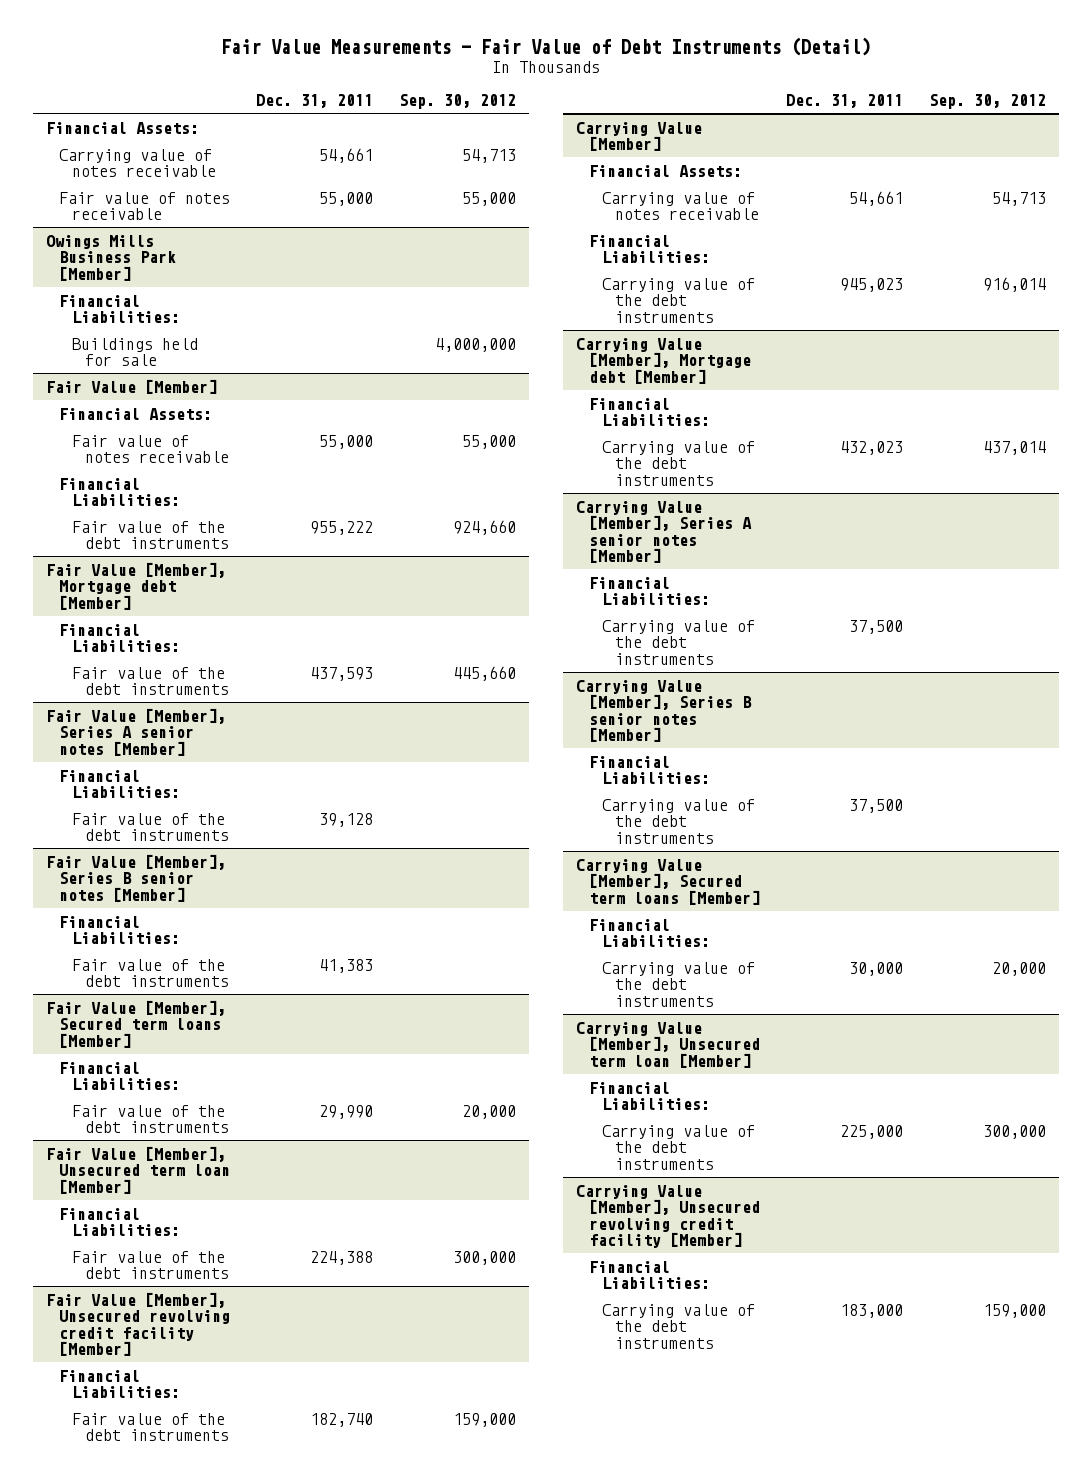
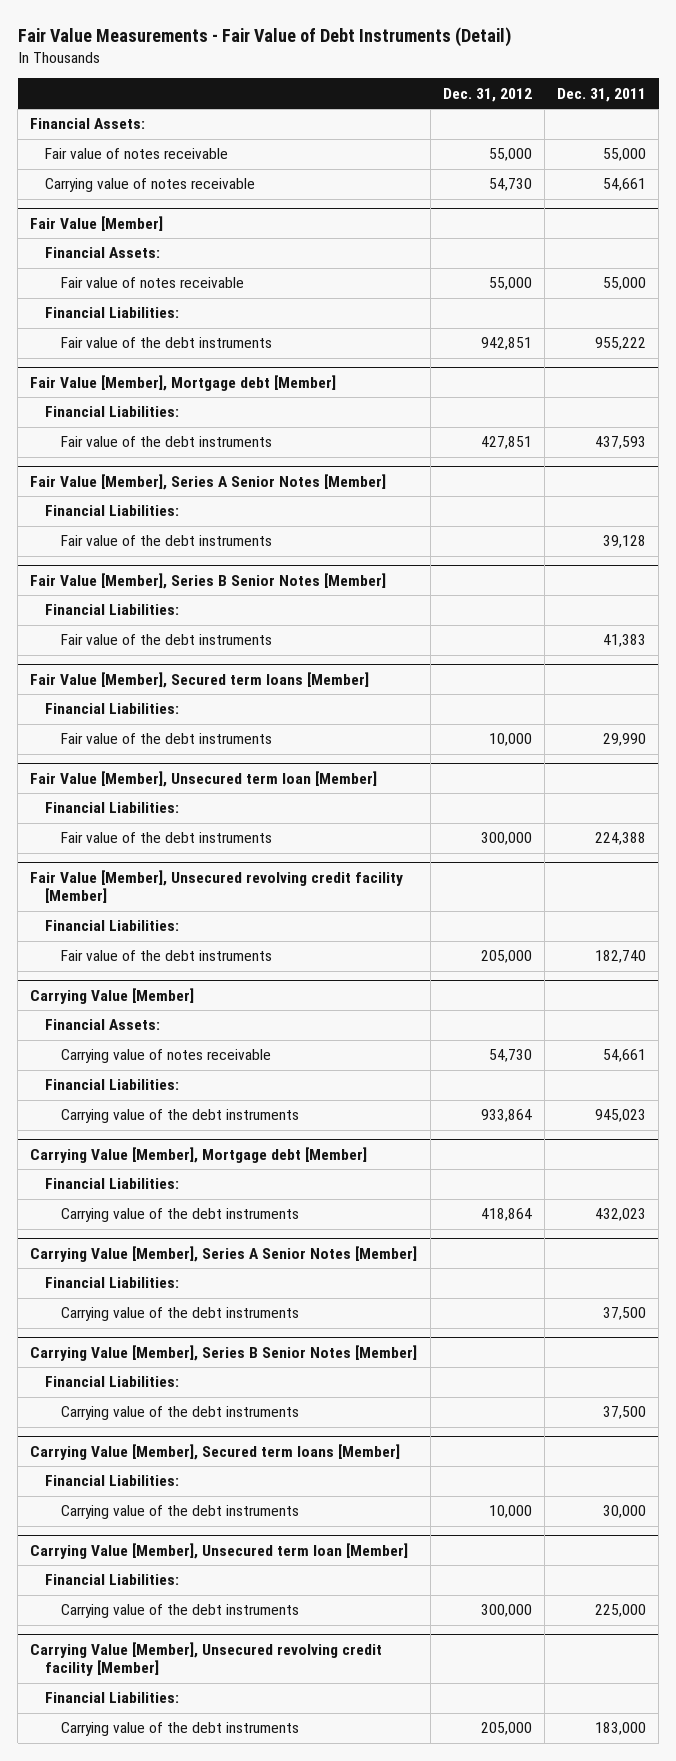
[398,93,516,109] Sep. 30, 2012 -> none
none -> [442,87,532,102] Dec. 31, 2012
[46,234,176,281] Owings Mills Business Park [Member] -> none
[58,294,180,324] Financial Liabilities: -> none
[71,337,198,367] Buildings held for sale -> none
[58,148,216,178] Carrying value of notes receivable -> [45,178,256,193] Carrying value of notes receivable
[46,707,227,756] Fair Value [Member], Series A senior notes [Member] -> [30,473,387,490] Fair Value [Member], Series A Senior Notes [Member]
[46,853,227,902] Fair Value [Member], Series B senior notes [Member] -> [30,572,387,589] Fair Value [Member], Series B Senior Notes [Member]
[575,500,752,564] Carrying Value [Member], Series A senior notes [Member] -> [30,1245,418,1262] Carrying Value [Member], Series A Senior Notes [Member]
[575,679,752,743] Carrying Value [Member], Series B senior notes [Member] -> [30,1344,418,1361] Carrying Value [Member], Series B Senior Notes [Member]

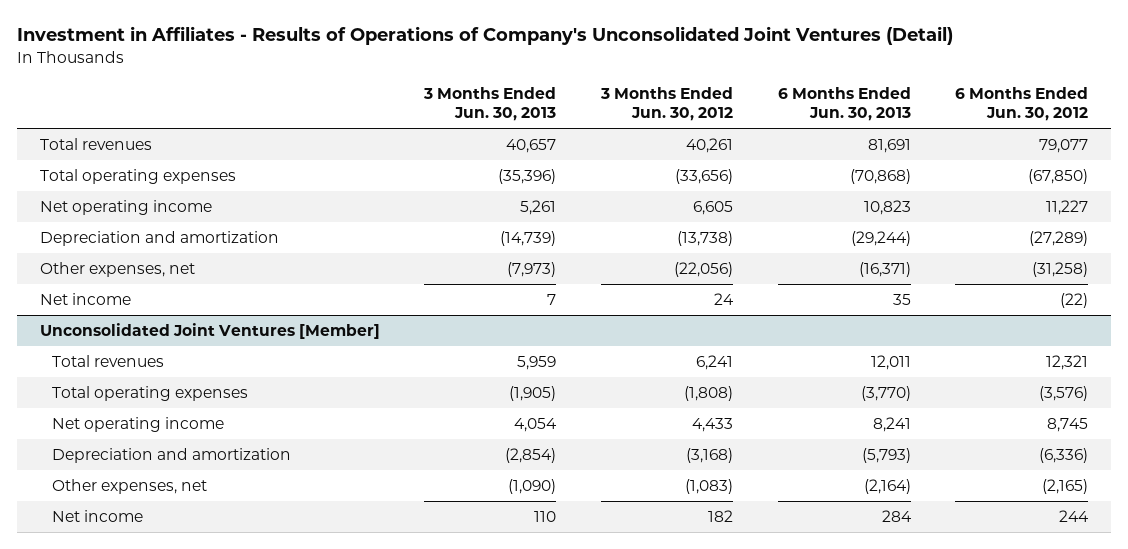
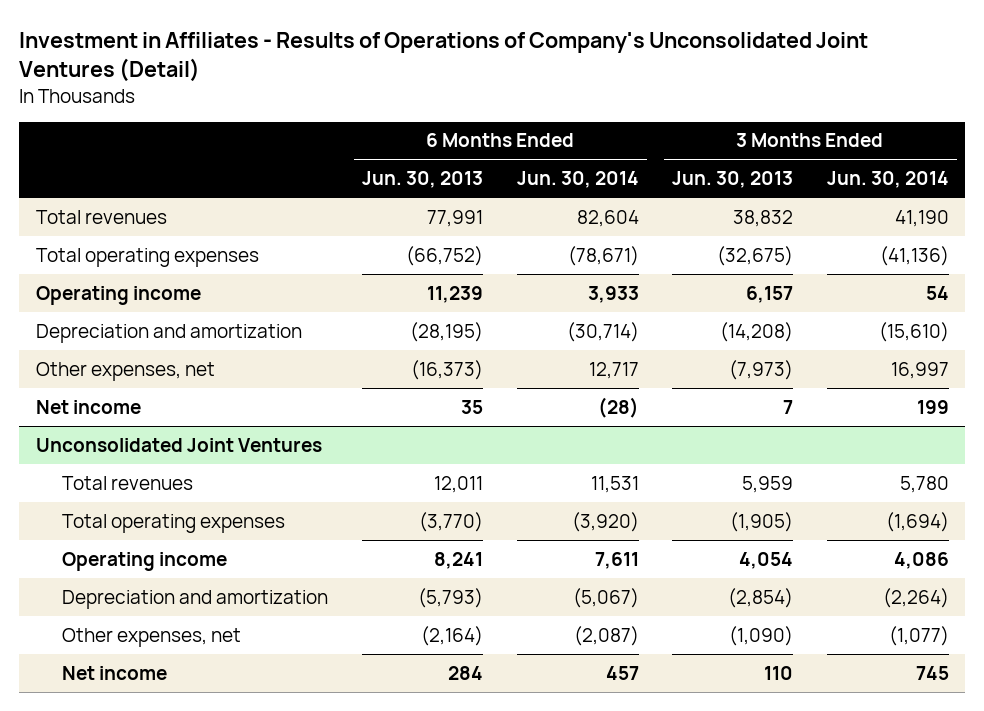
[599,87,733,122] 3 Months Ended Jun. 30, 2012 -> none
[955,87,1089,122] 6 Months Ended Jun. 30, 2012 -> none
none -> [516,171,639,189] Jun. 30, 2014
none -> [826,171,949,189] Jun. 30, 2014
[506,138,557,153] 40,657 -> [733,209,794,227] 38,832
[867,138,911,153] 81,691 -> [426,209,483,227] 77,991
[498,168,557,184] (35,396) -> [717,245,794,266] (32,675)
[849,168,911,184] (70,868) -> [405,245,483,266] (66,752)
[39,199,212,215] Net operating income -> [35,285,201,305] Operating income
[520,199,557,215] 5,261 -> [746,285,794,303] 6,157
[863,199,911,215] 10,823 -> [426,285,483,303] 11,239
[500,230,557,246] (14,739) -> [720,321,794,342] (14,208)
[850,230,911,246] (29,244) -> [409,321,483,342] (28,195)
[858,261,911,277] (16,371) -> [410,359,483,380] (16,373)
[39,322,380,339] Unconsolidated Joint Ventures [Member] -> [35,437,322,452] Unconsolidated Joint Ventures
[51,416,224,432] Net operating income -> [62,551,228,571] Operating income

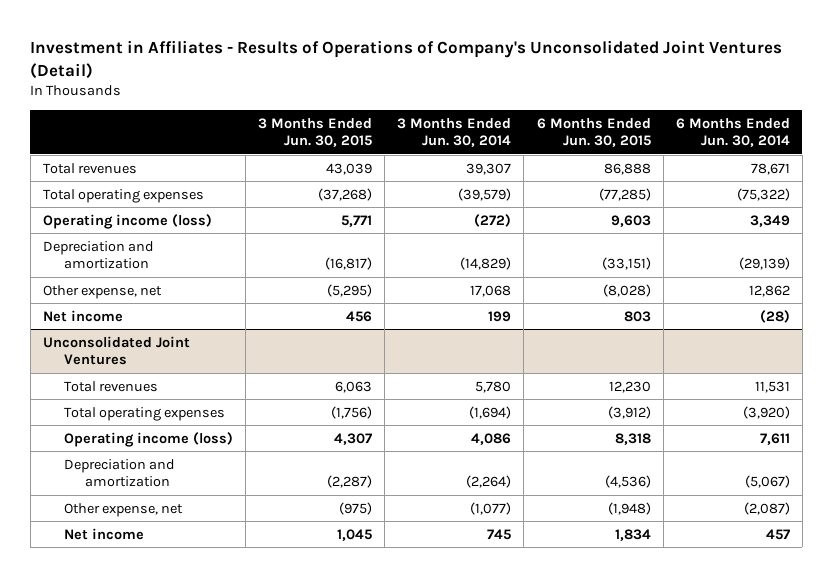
[361,171,483,189] Jun. 30, 2013 -> none
[672,171,794,189] Jun. 30, 2013 -> none
none -> [258,117,373,148] 3 Months Ended Jun. 30, 2015
none -> [536,117,651,148] 6 Months Ended Jun. 30, 2015
[576,209,639,227] 82,604 -> [750,162,790,175] 78,671
[894,209,949,227] 41,190 -> [466,162,512,175] 39,307
[567,245,639,266] (78,671) -> [736,187,790,201] (75,322)
[879,245,949,266] (41,136) -> [458,187,512,201] (39,579)
[35,285,201,305] Operating income -> [42,213,212,229] Operating income (loss)
[587,285,639,303] 3,933 -> [749,214,790,227] 3,349
[925,285,949,300] 54 -> [474,213,512,227] (272)
[566,321,639,342] (30,714) -> [738,256,790,270] (29,139)
[878,321,949,342] (15,610) -> [460,256,512,270] (14,829)
[35,361,215,381] Other expenses, net -> [42,284,162,299] Other expense, net
[588,361,639,379] 12,717 -> [748,284,790,297] 12,862
[890,361,949,379] 16,997 -> [470,284,512,297] 17,068
[62,551,228,571] Operating income -> [63,431,233,447] Operating income (loss)
[62,627,242,647] Other expenses, net -> [63,502,183,517] Other expense, net

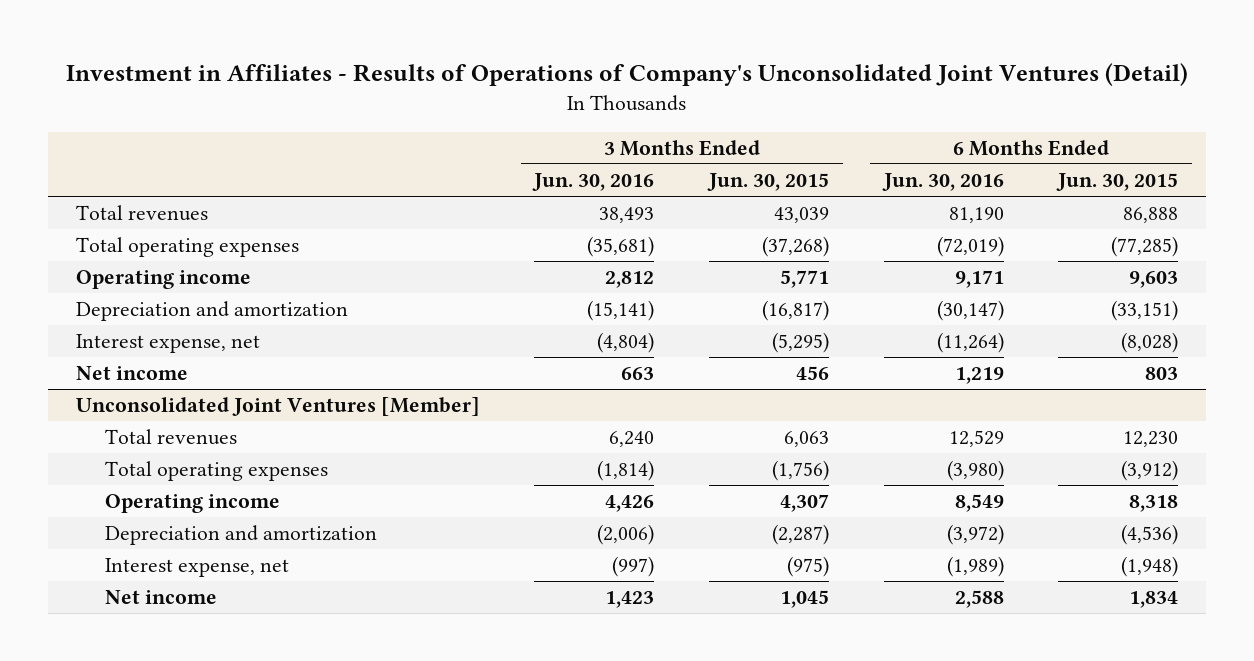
[397,117,512,148] 3 Months Ended Jun. 30, 2014 -> none
[675,117,790,148] 6 Months Ended Jun. 30, 2014 -> none
none -> [532,173,655,192] Jun. 30, 2016
none -> [881,173,1004,192] Jun. 30, 2016
[42,213,212,229] Operating income (loss) -> [75,270,251,290] Operating income
[42,284,162,299] Other expense, net -> [75,334,260,354] Interest expense, net
[42,335,190,365] Unconsolidated Joint Ventures -> [75,397,480,417] Unconsolidated Joint Ventures [Member]
[63,431,233,447] Operating income (loss) -> [105,494,281,514] Operating income
[63,502,183,517] Other expense, net -> [105,558,290,578] Interest expense, net

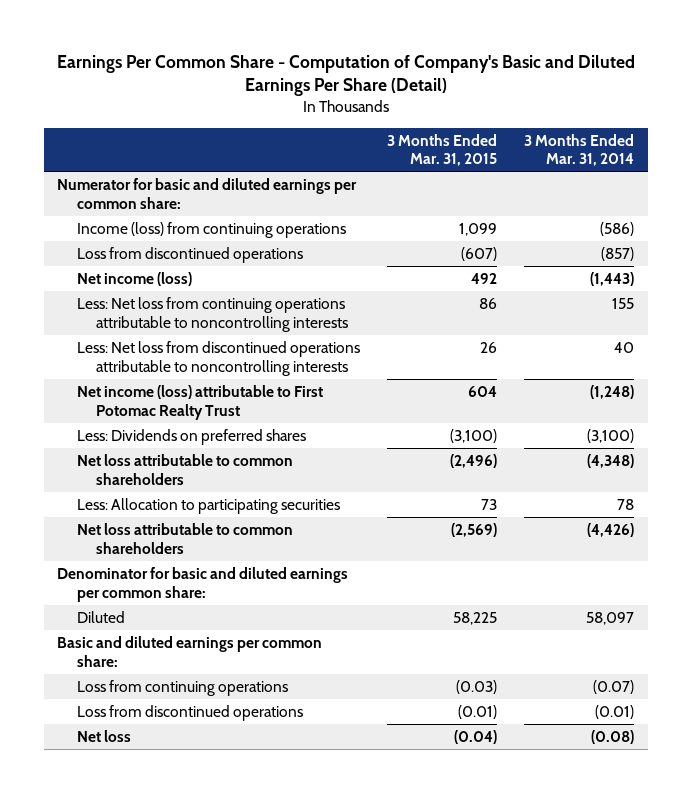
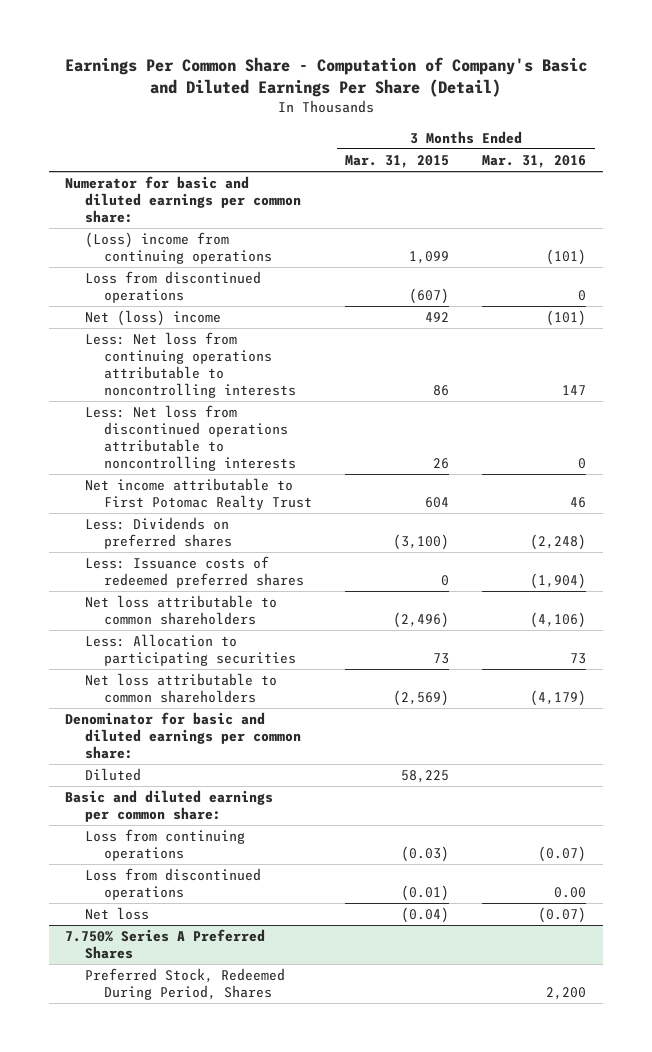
[524,133,635,167] 3 Months Ended Mar. 31, 2014 -> none
none -> [482,154,587,168] Mar. 31, 2016
[76,221,346,238] Income (loss) from continuing operations -> [84,232,272,265] (Loss) income from continuing operations
[76,271,192,286] Net income (loss) -> [84,310,221,327] Net (loss) income
[76,384,323,420] Net income (loss) attributable to First Potomac Realty Trust -> [84,478,312,511] Net income attributable to First Potomac Realty Trust
none -> [84,556,304,589] Less: Issuance costs of redeemed preferred shares
none -> [65,929,266,960] 7.750% Series A Preferred Shares
none -> [84,968,285,1001] Preferred Stock, Redeemed During Period, Shares

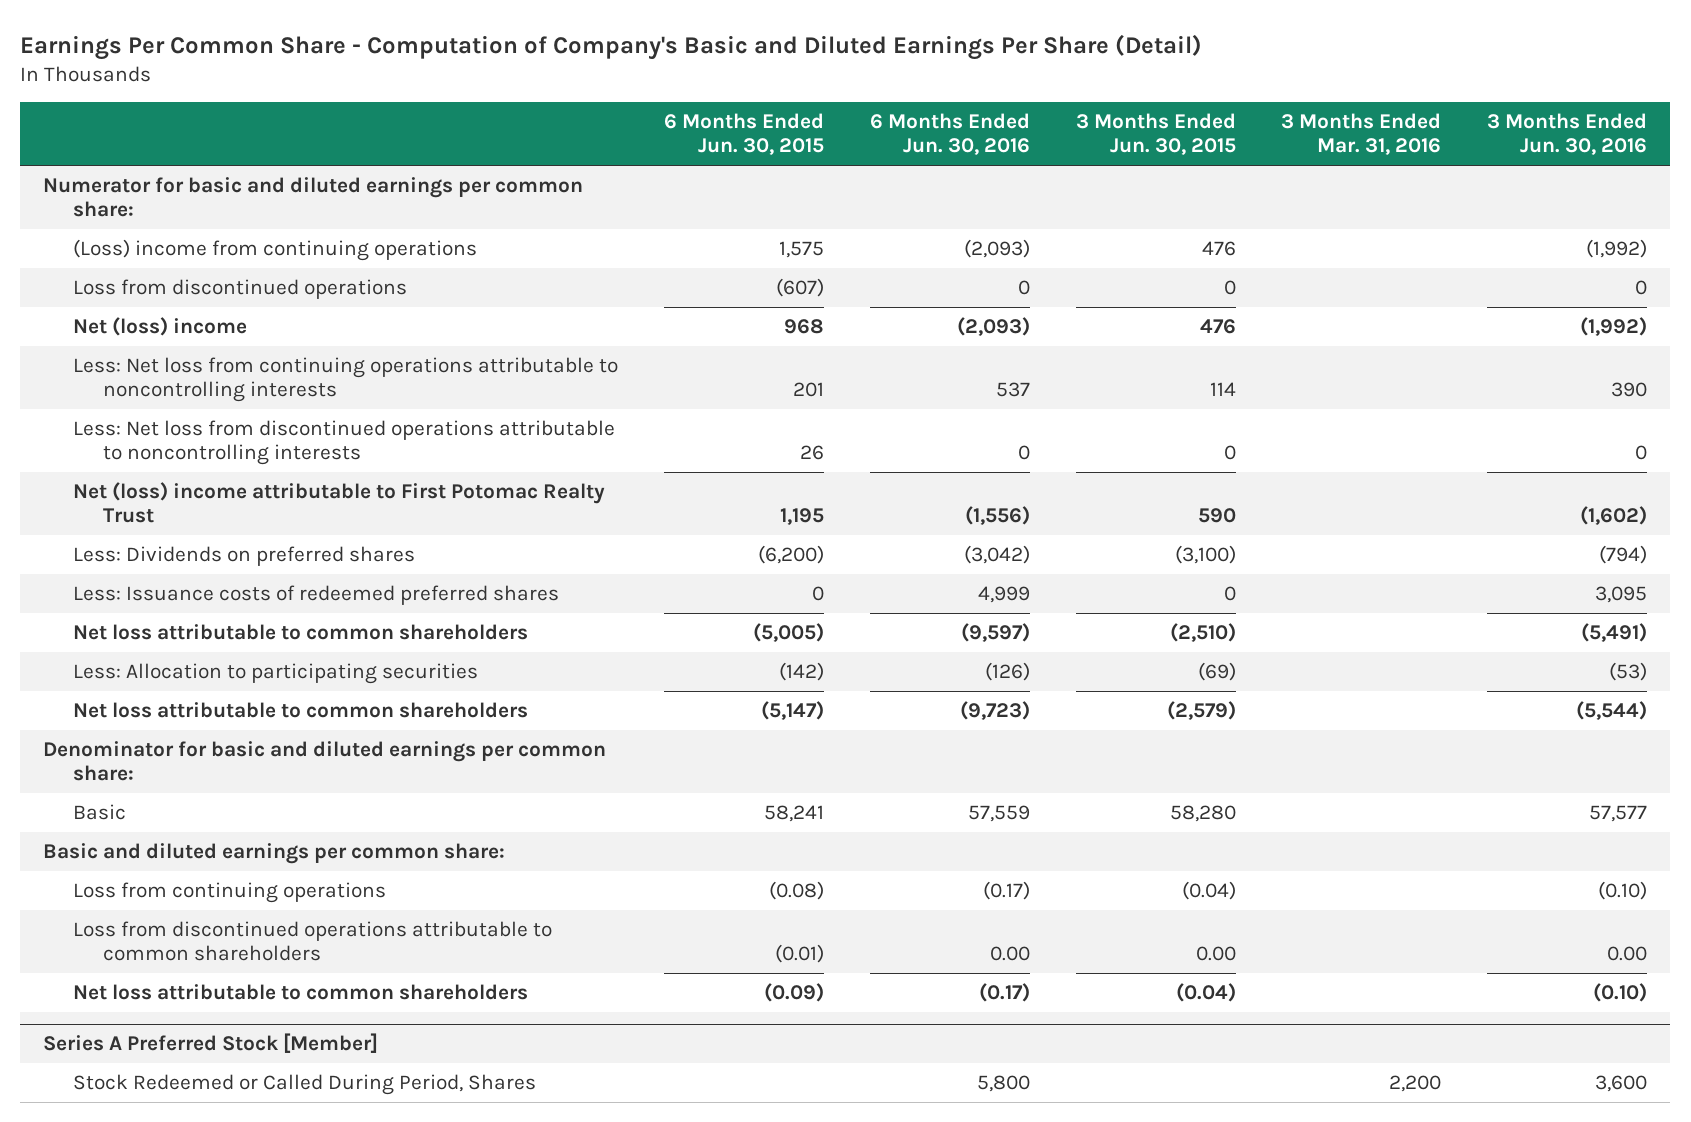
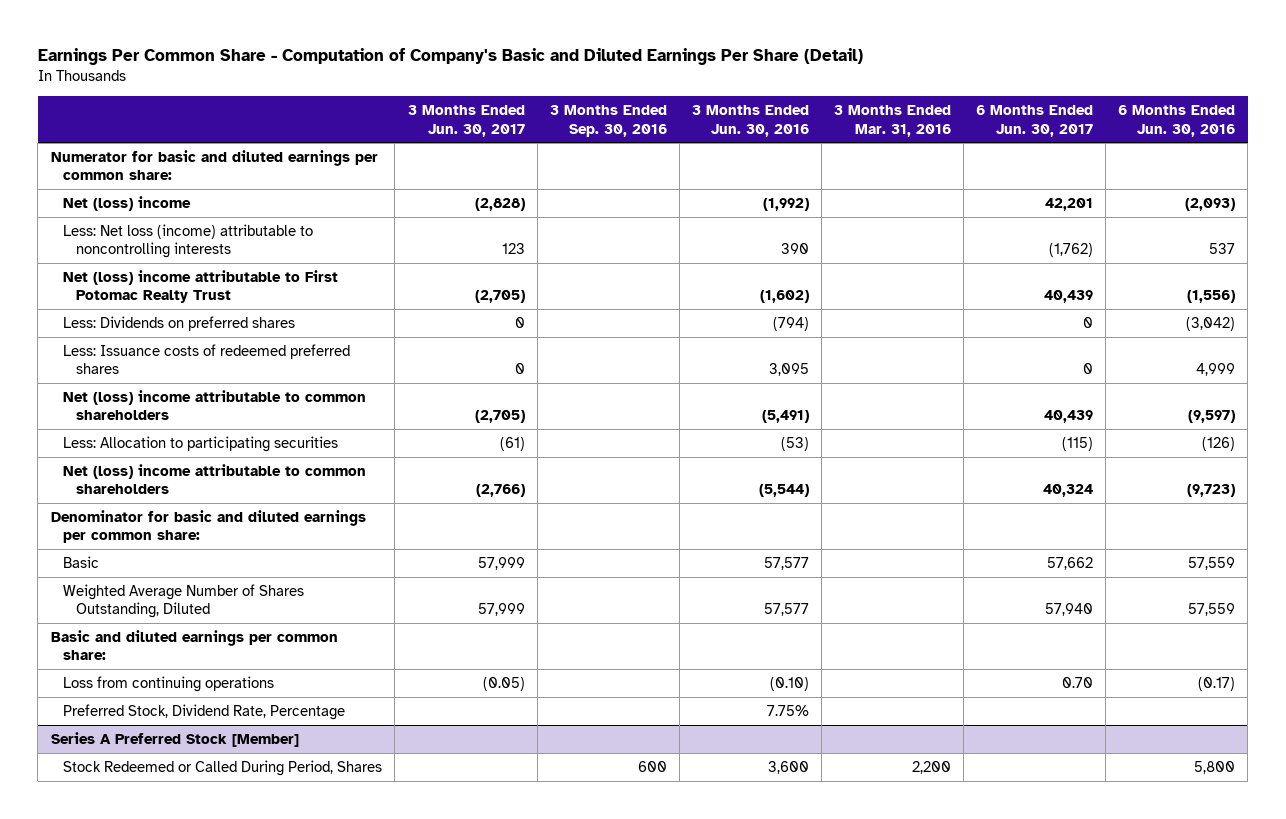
[664,113,825,156] 6 Months Ended Jun. 30, 2015 -> none
[1075,113,1236,156] 3 Months Ended Jun. 30, 2015 -> none
none -> [407,105,525,137] 3 Months Ended Jun. 30, 2017
none -> [549,105,667,137] 3 Months Ended Sep. 30, 2016
none -> [976,105,1094,137] 6 Months Ended Jun. 30, 2017
[73,238,478,261] (Loss) income from continuing operations -> none
[73,278,408,299] Loss from discontinued operations -> none
[73,419,616,466] Less: Net loss from discontinued operations attributable to noncontrolling interests -> none
[73,356,619,403] Less: Net loss from continuing operations attributable to noncontrolling interests -> [63,224,314,259] Less: Net loss (income) attributable to noncontrolling interests
[73,623,529,640] Net loss attributable to common shareholders -> [63,390,367,421] Net (loss) income attributable to common shareholders
[73,701,529,718] Net loss attributable to common shareholders -> [63,464,367,495] Net (loss) income attributable to common shareholders
none -> [63,584,305,619] Weighted Average Number of Shares Outstanding, Diluted
[73,920,553,962] Loss from discontinued operations attributable to common shareholders -> none
[73,983,529,1000] Net loss attributable to common shareholders -> none
none -> [63,704,346,721] Preferred Stock, Dividend Rate, Percentage

